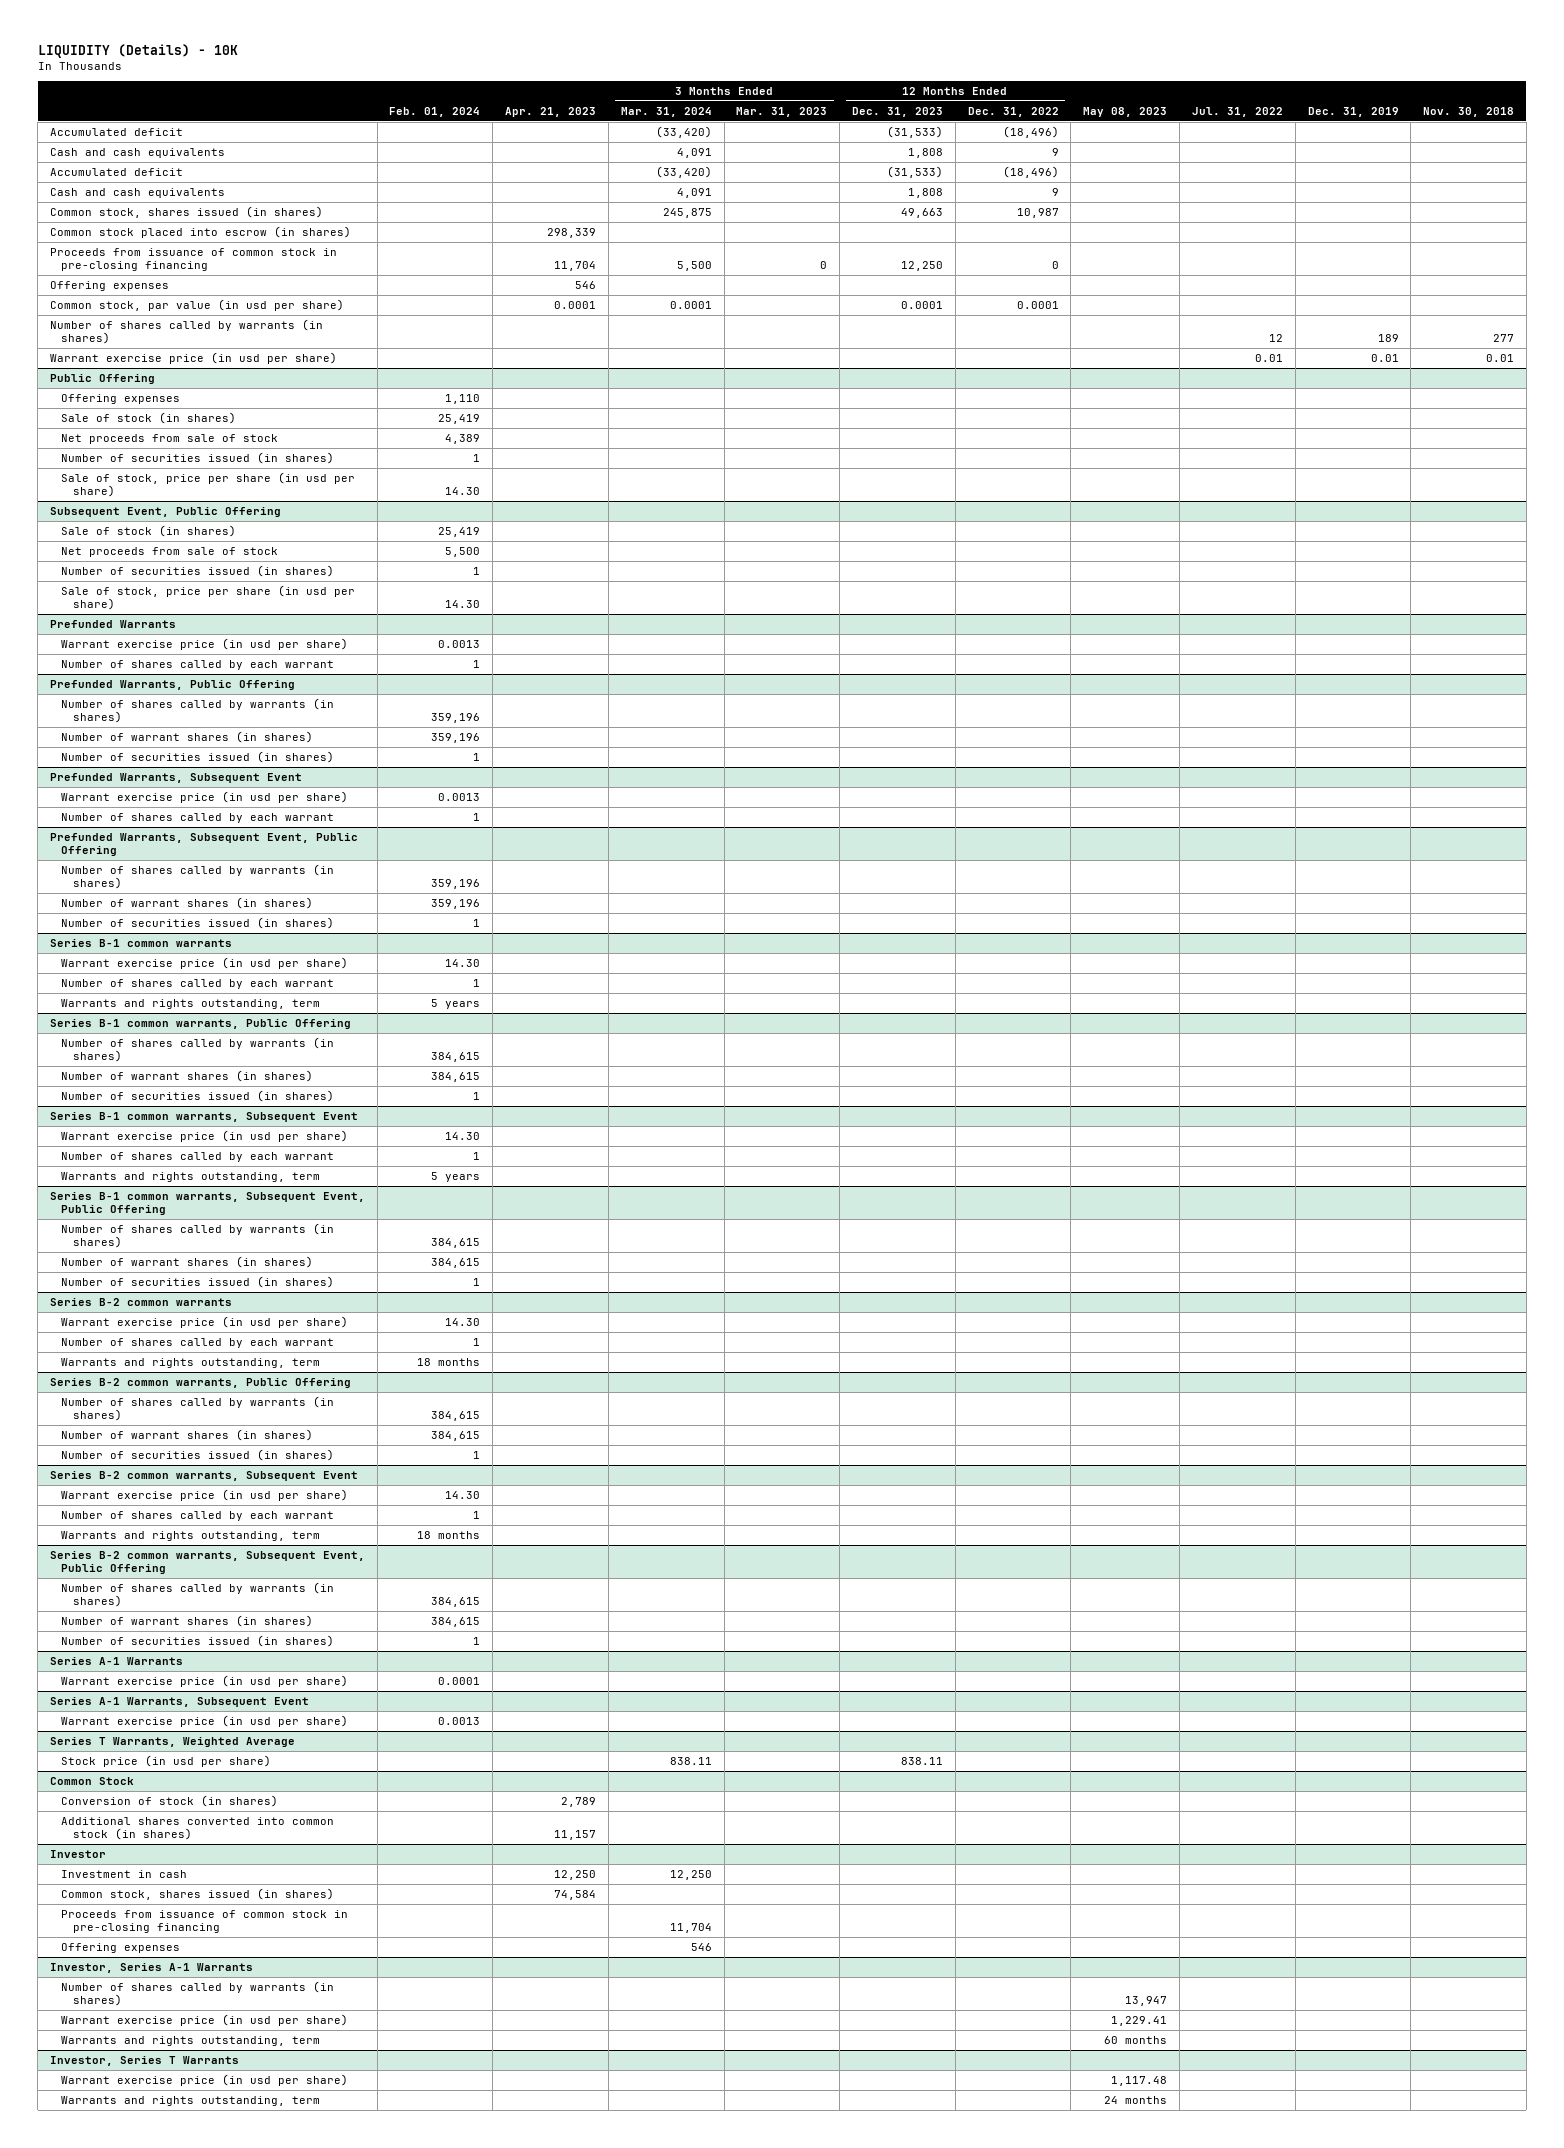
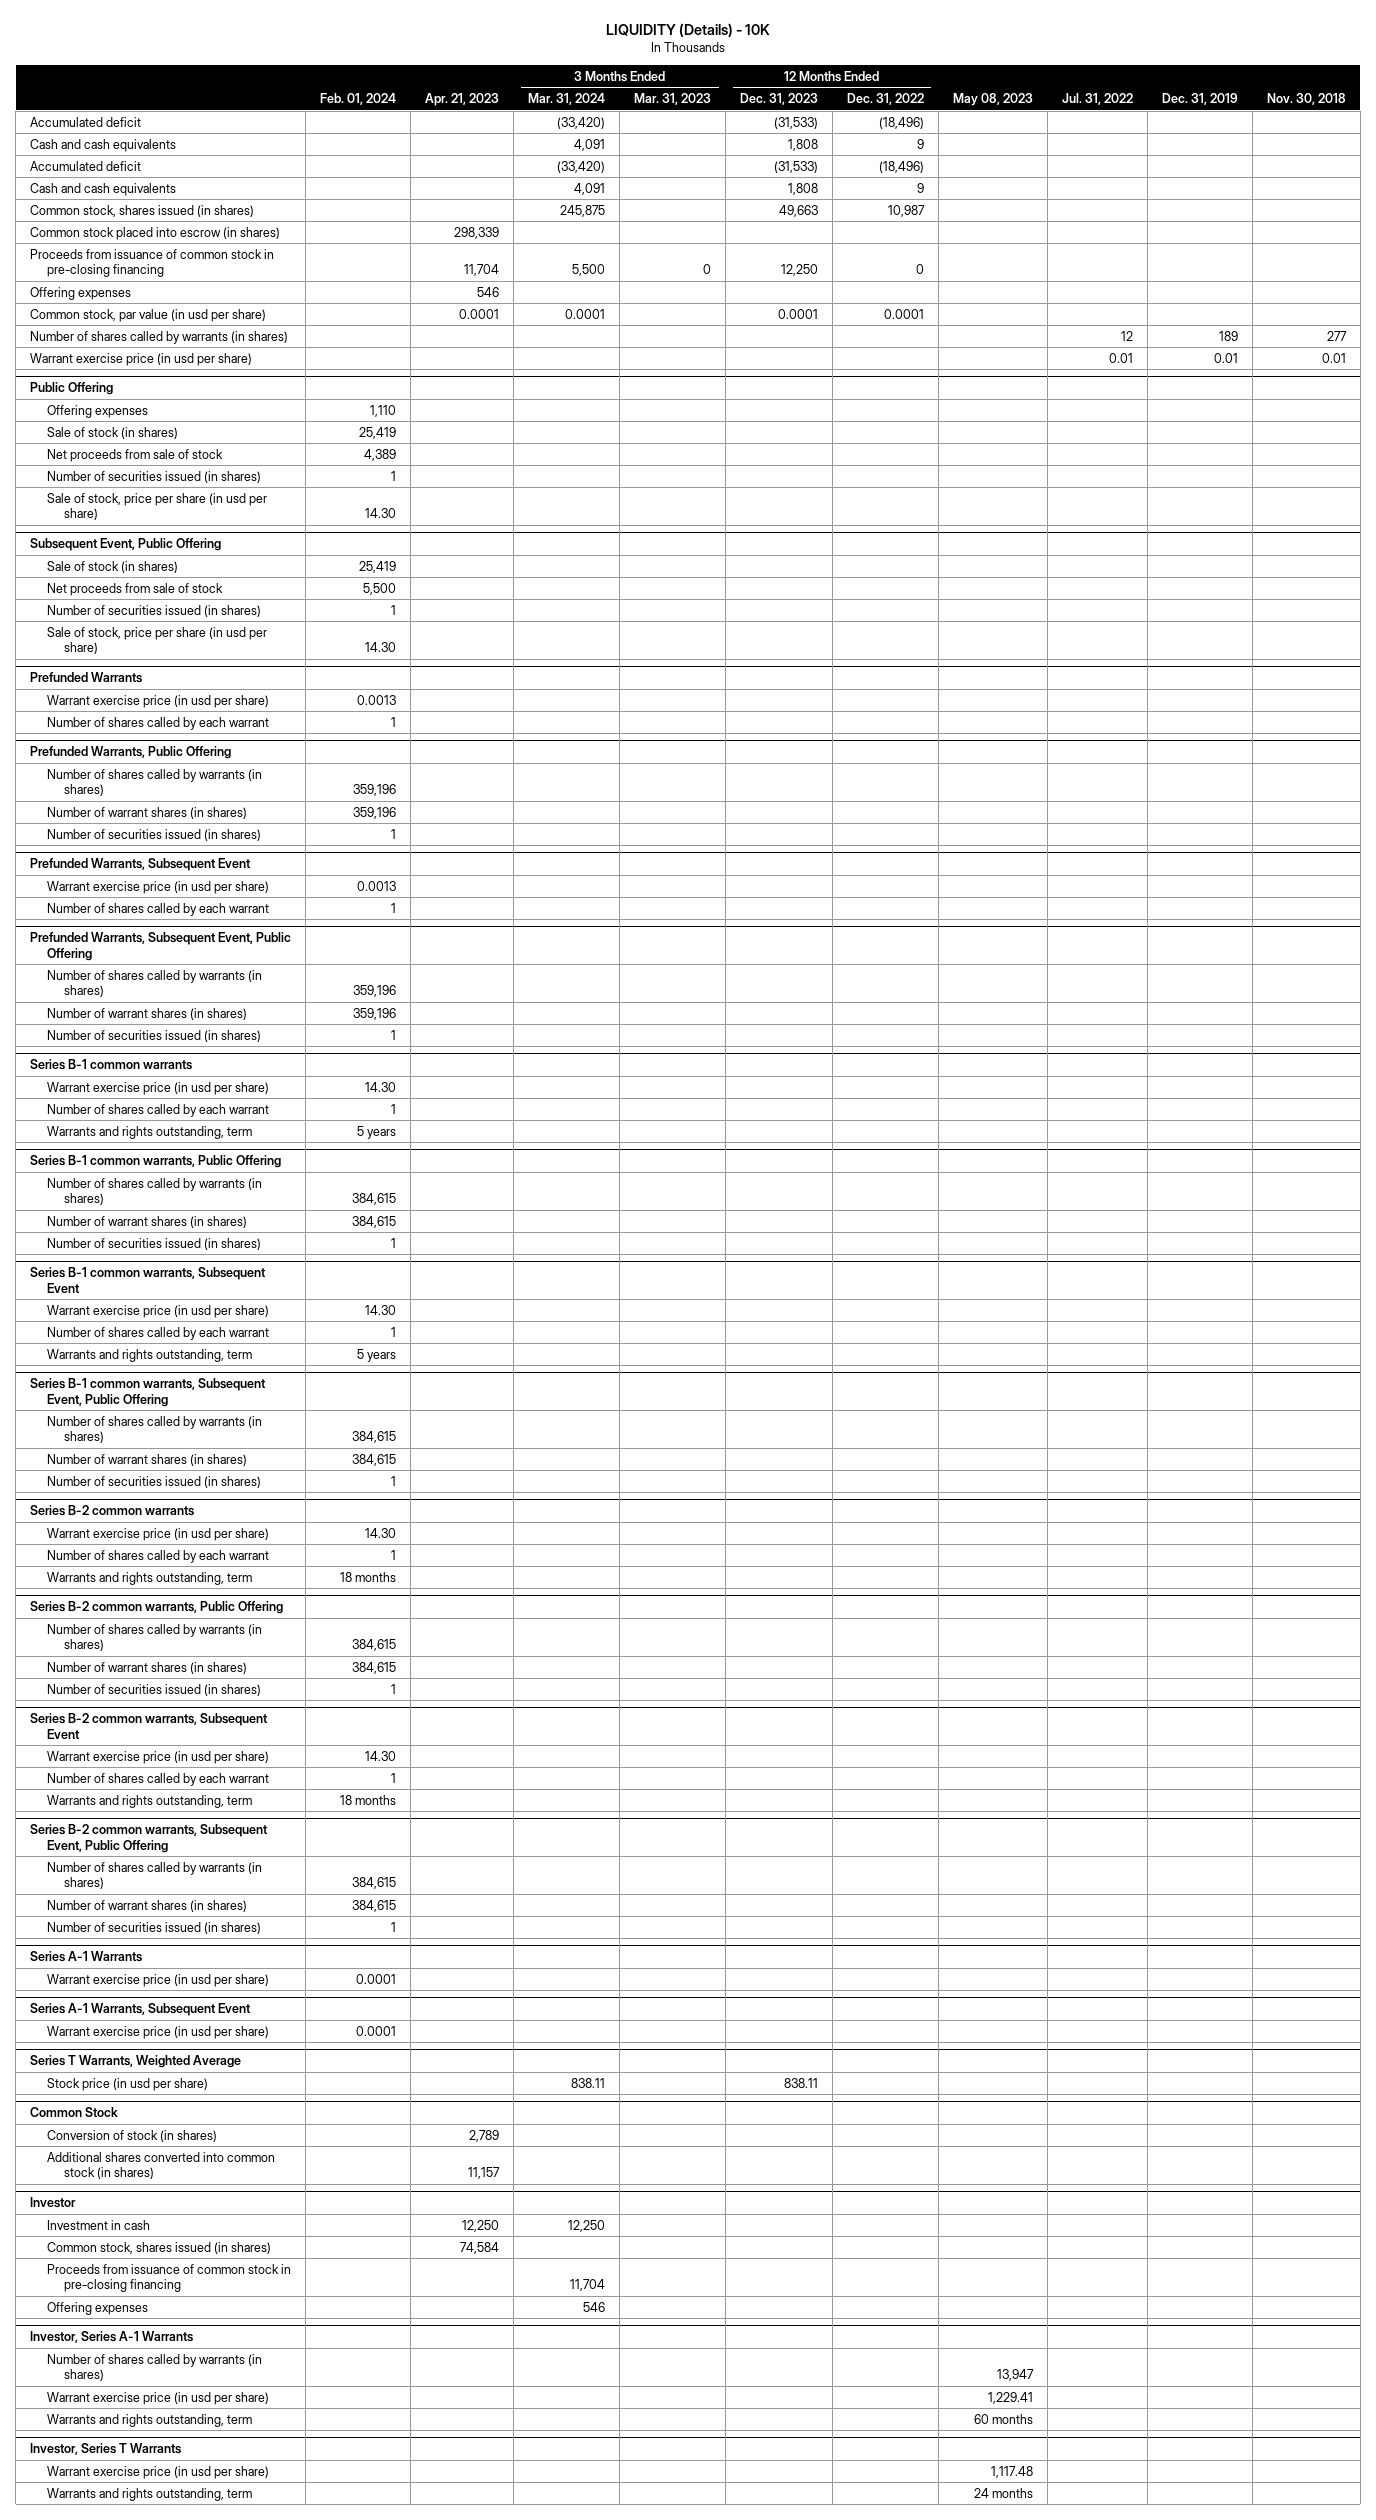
[438,1717,481,1726] 0.0013 -> [356,2025,397,2036] 0.0001

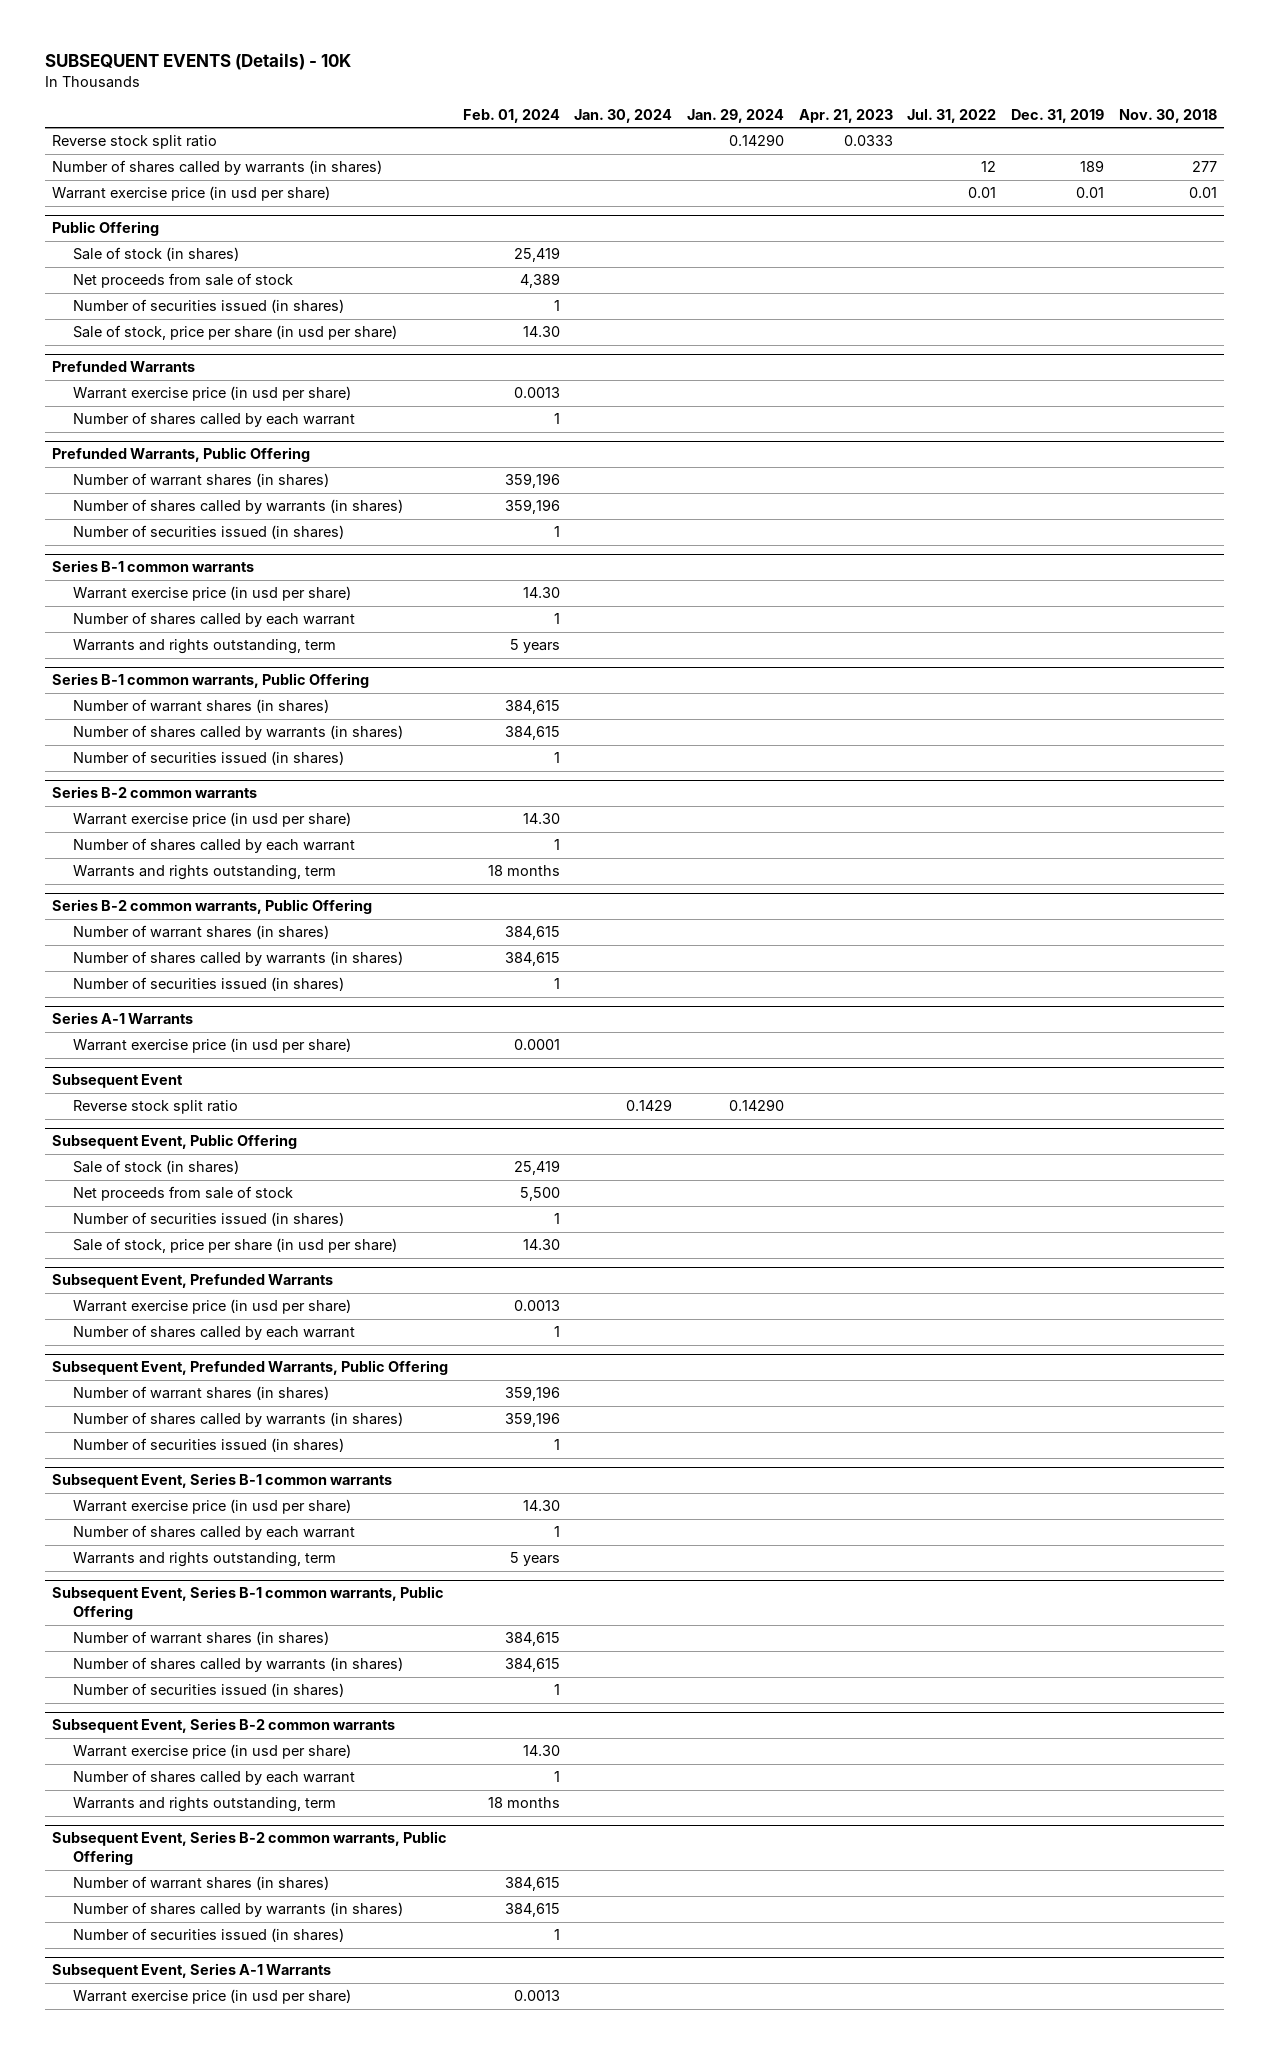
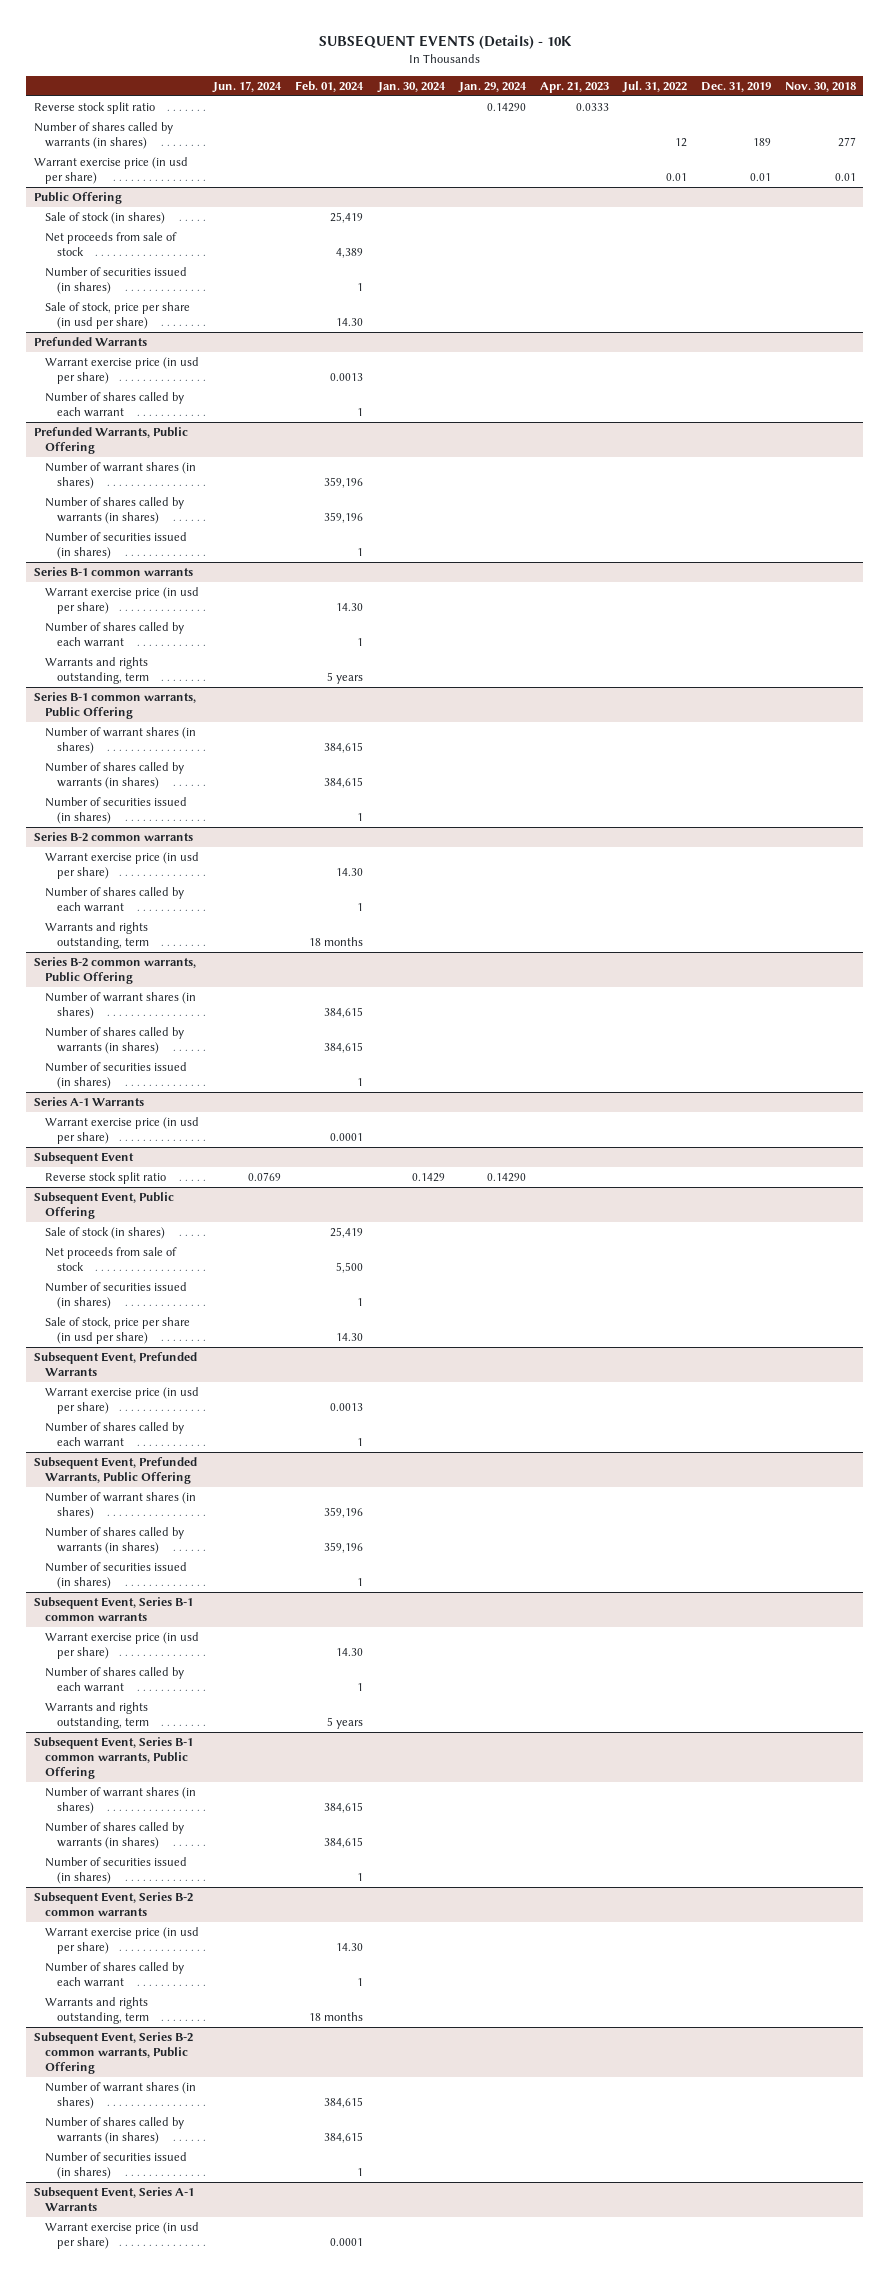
none -> [212,81,283,94] Jun. 17, 2024
[513,1990,560,2002] 0.0013 -> [330,2238,364,2247] 0.0001

